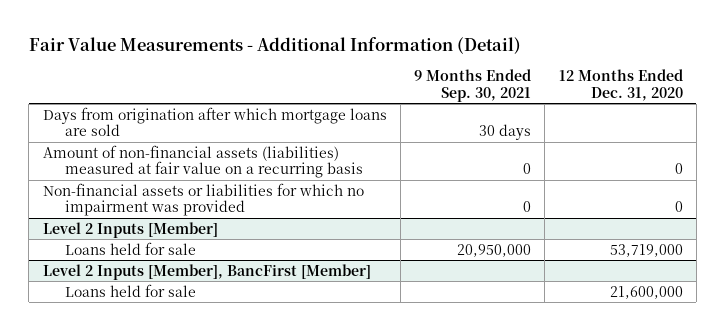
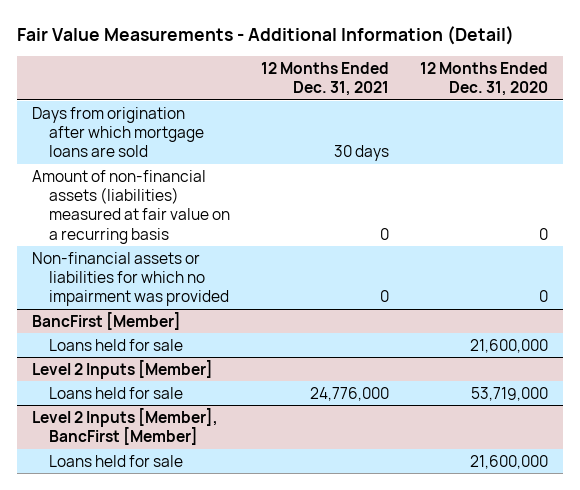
[414,68,532,102] 9 Months Ended Sep. 30, 2021 -> none
none -> [260,62,389,97] 12 Months Ended Dec. 31, 2021
none -> [32,311,182,330] BancFirst [Member]
none -> [49,338,184,351] Loans held for sale

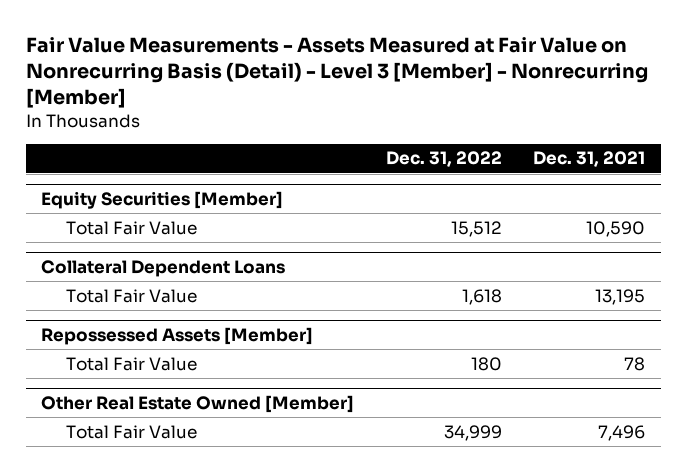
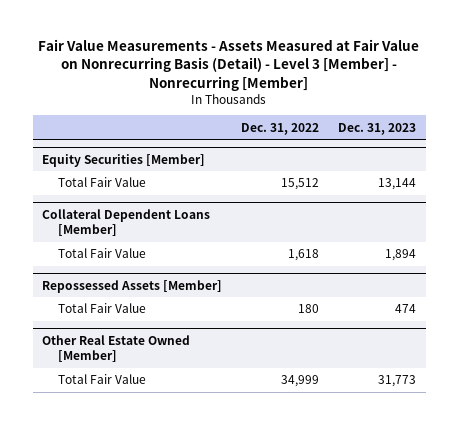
[533,151,646,168] Dec. 31, 2021 -> none
none -> [338,122,417,135] Dec. 31, 2023
[41,259,286,277] Collateral Dependent Loans -> [42,208,211,237] Collateral Dependent Loans [Member]

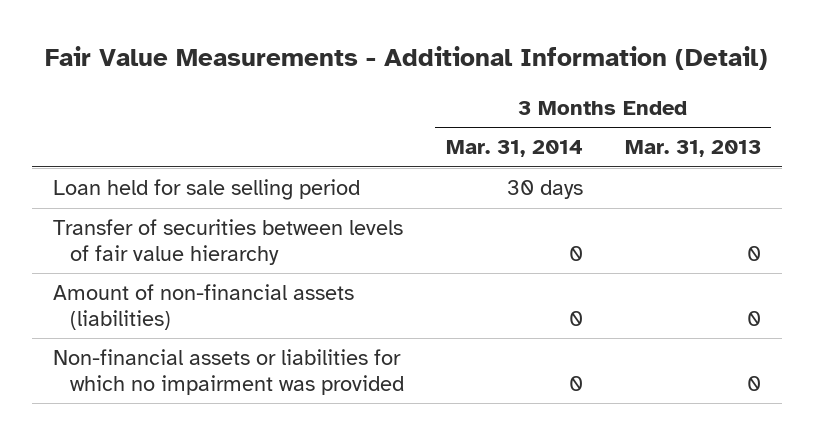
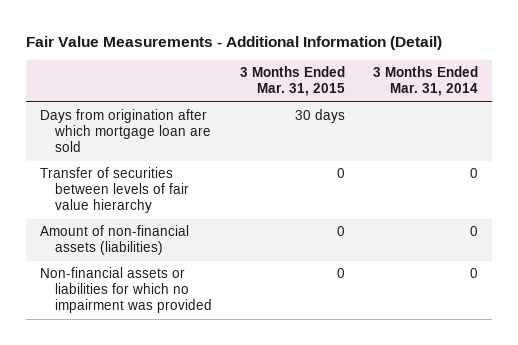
[624,140,761,158] Mar. 31, 2013 -> none
none -> [240,66,346,97] 3 Months Ended Mar. 31, 2015
[52,179,360,201] Loan held for sale selling period -> none
none -> [40,109,212,153] Days from origination after which mortgage loan are sold

